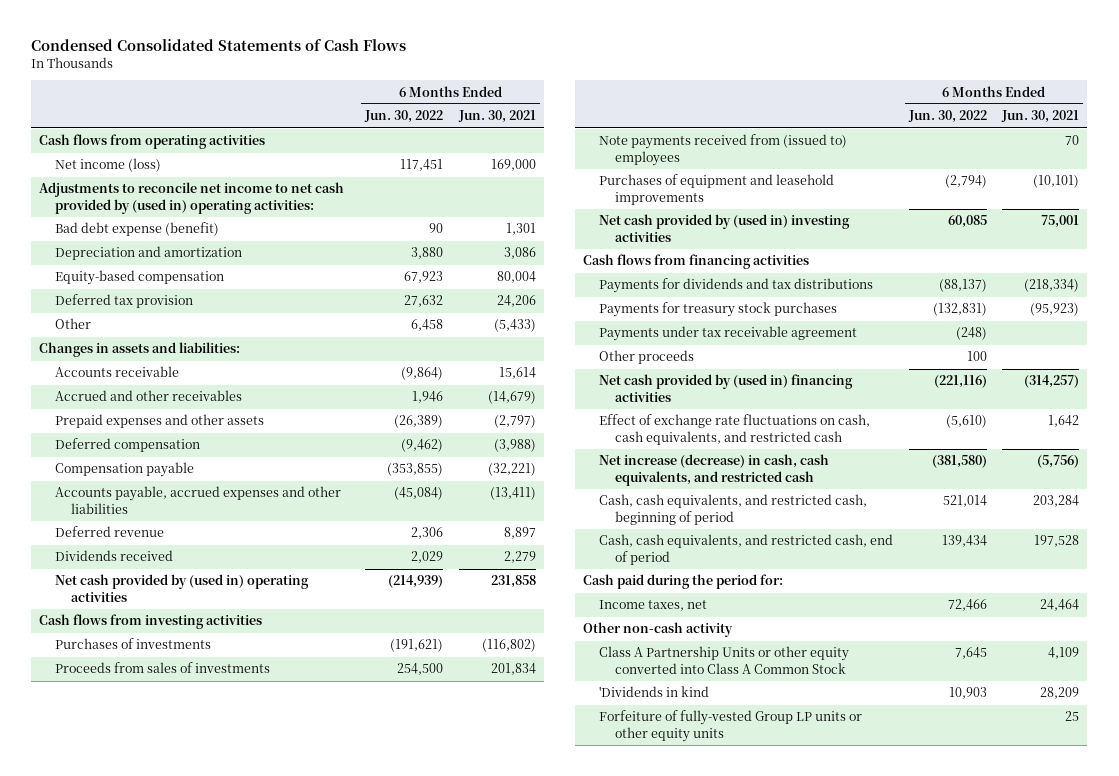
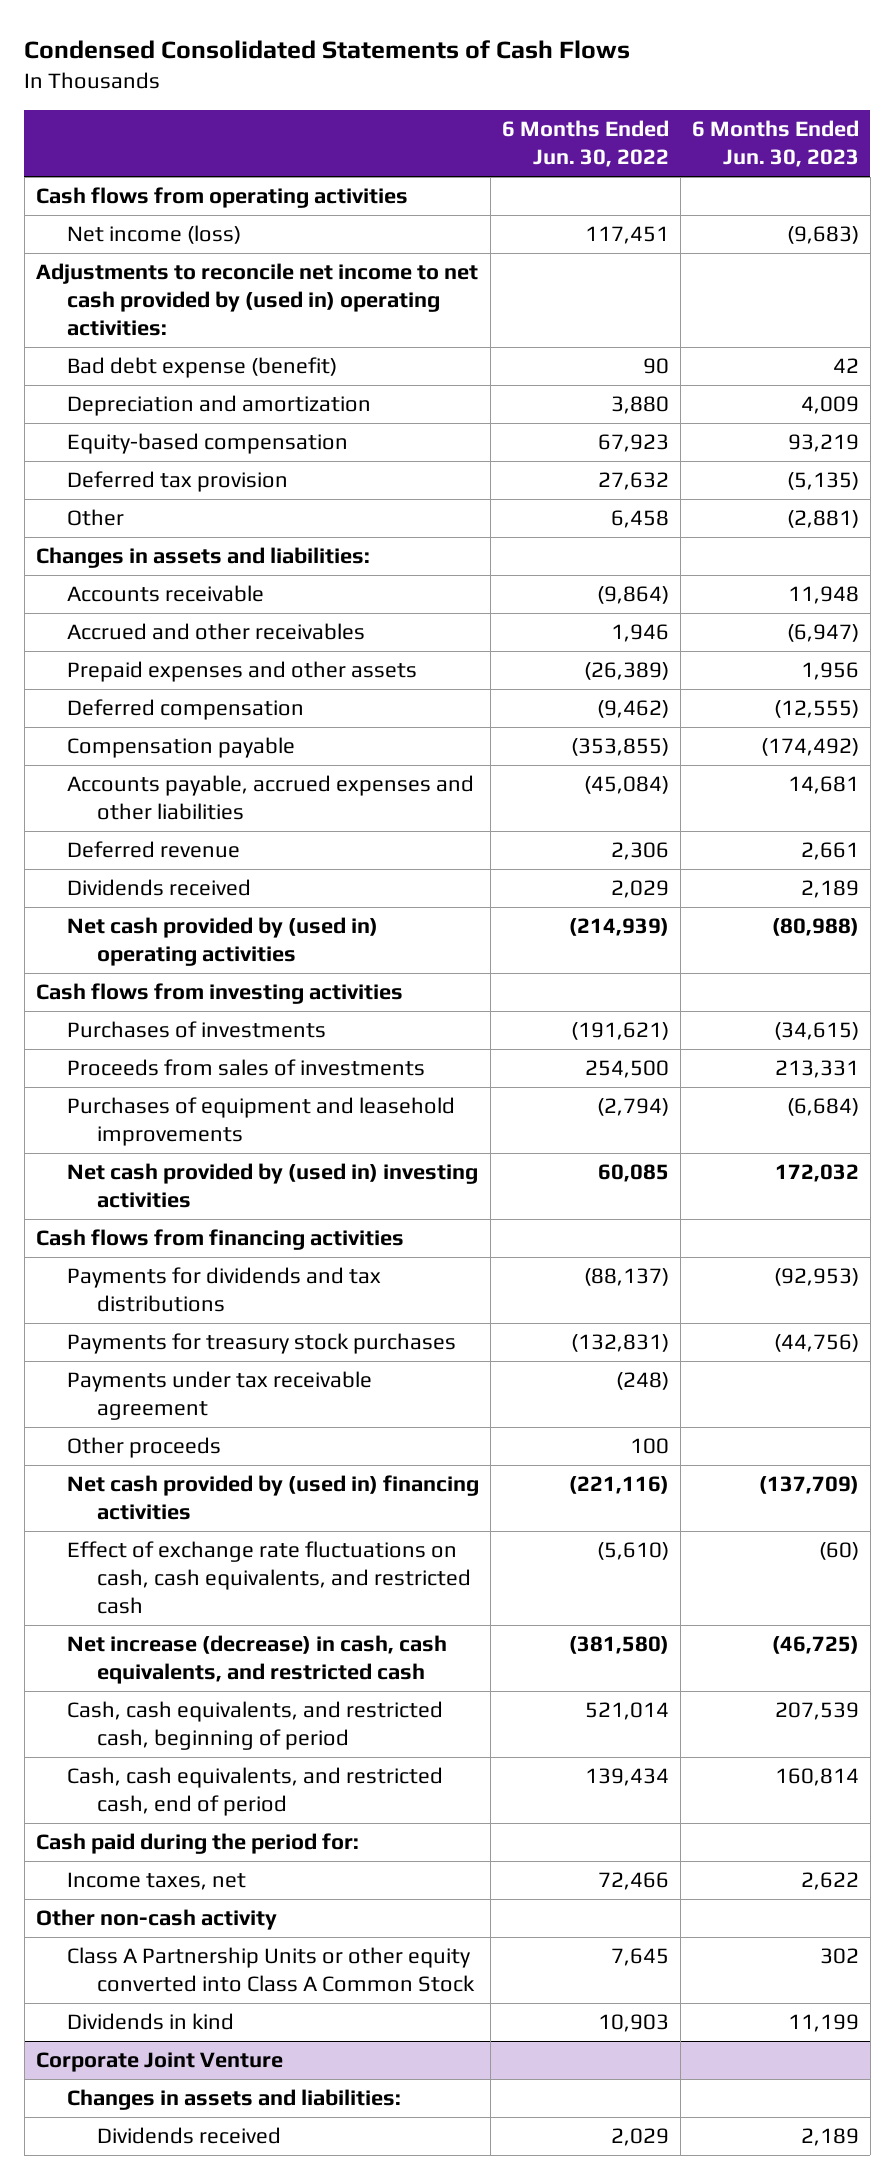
[457,110,536,124] Jun. 30, 2021 -> none
none -> [691,120,859,168] 6 Months Ended Jun. 30, 2023
[598,134,847,166] Note payments received from (issued to) employees -> none
[598,710,862,742] Forfeiture of fully-vested Group LP units or other equity units -> none
[598,686,709,698] 'Dividends in kind -> [66,2013,234,2031] Dividends in kind
none -> [35,2052,283,2073] Corporate Joint Venture
none -> [66,2089,401,2111] Changes in assets and liabilities:
none -> [97,2127,282,2145] Dividends received

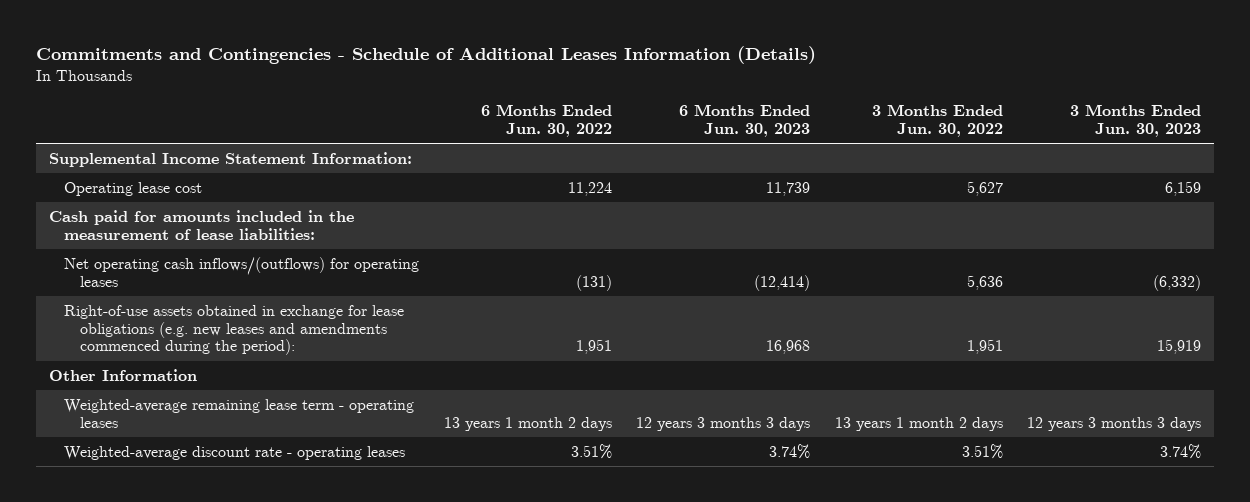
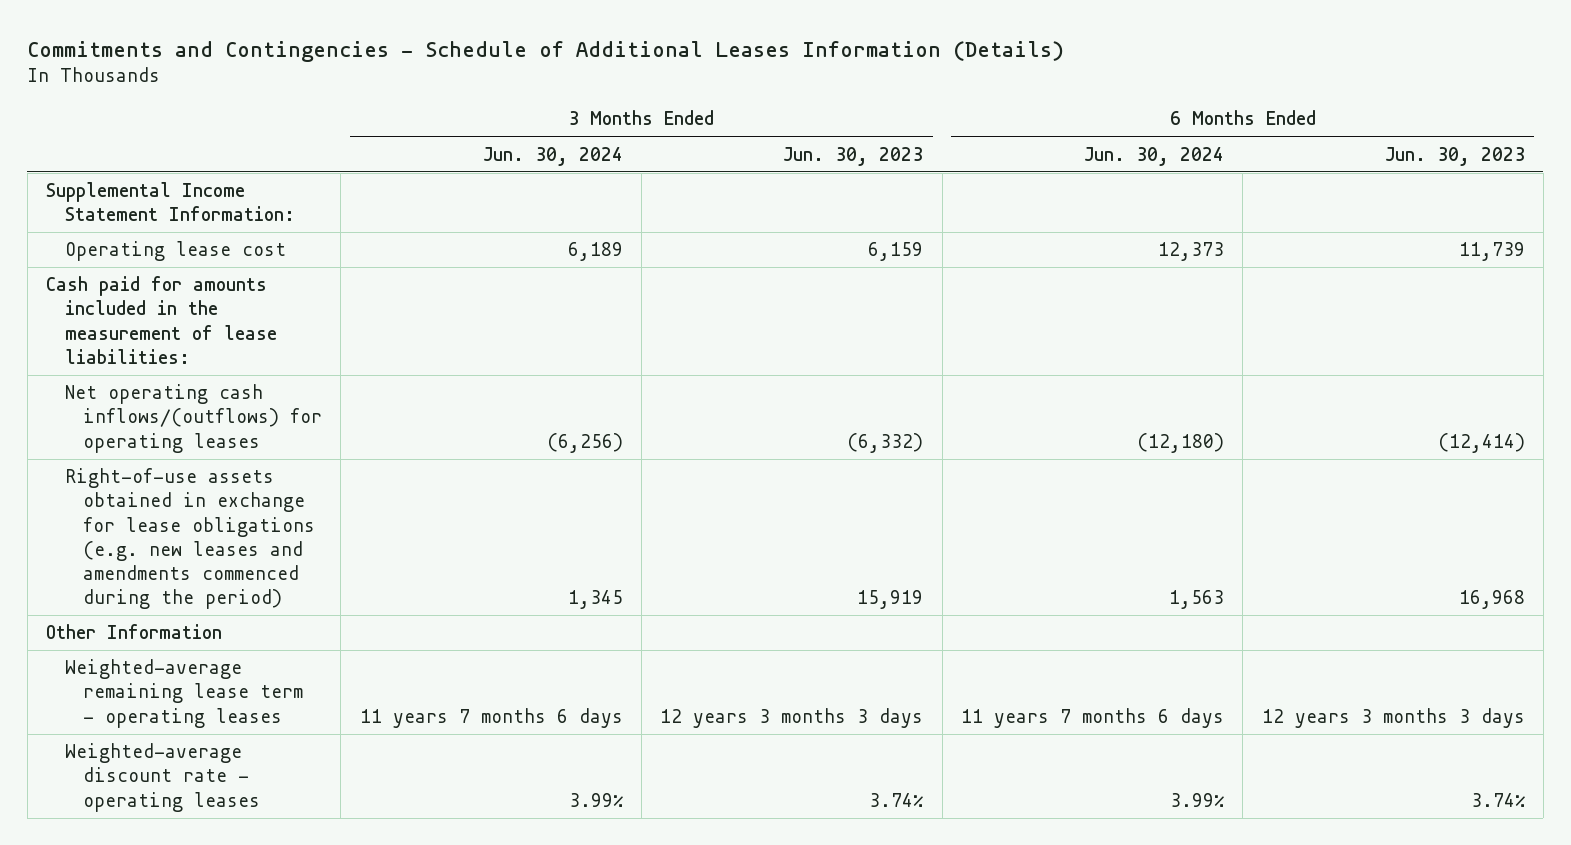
[480,104,612,138] 6 Months Ended Jun. 30, 2022 -> none
[871,104,1003,138] 3 Months Ended Jun. 30, 2022 -> none
none -> [482,146,623,166] Jun. 30, 2024
none -> [1083,146,1224,166] Jun. 30, 2024
[64,304,405,356] Right-of-use assets obtained in exchange for lease obligations (e.g. new leases and amendments commenced during the period): -> [64,468,315,610] Right-of-use assets obtained in exchange for lease obligations (e.g. new leases and amendments commenced during the period)

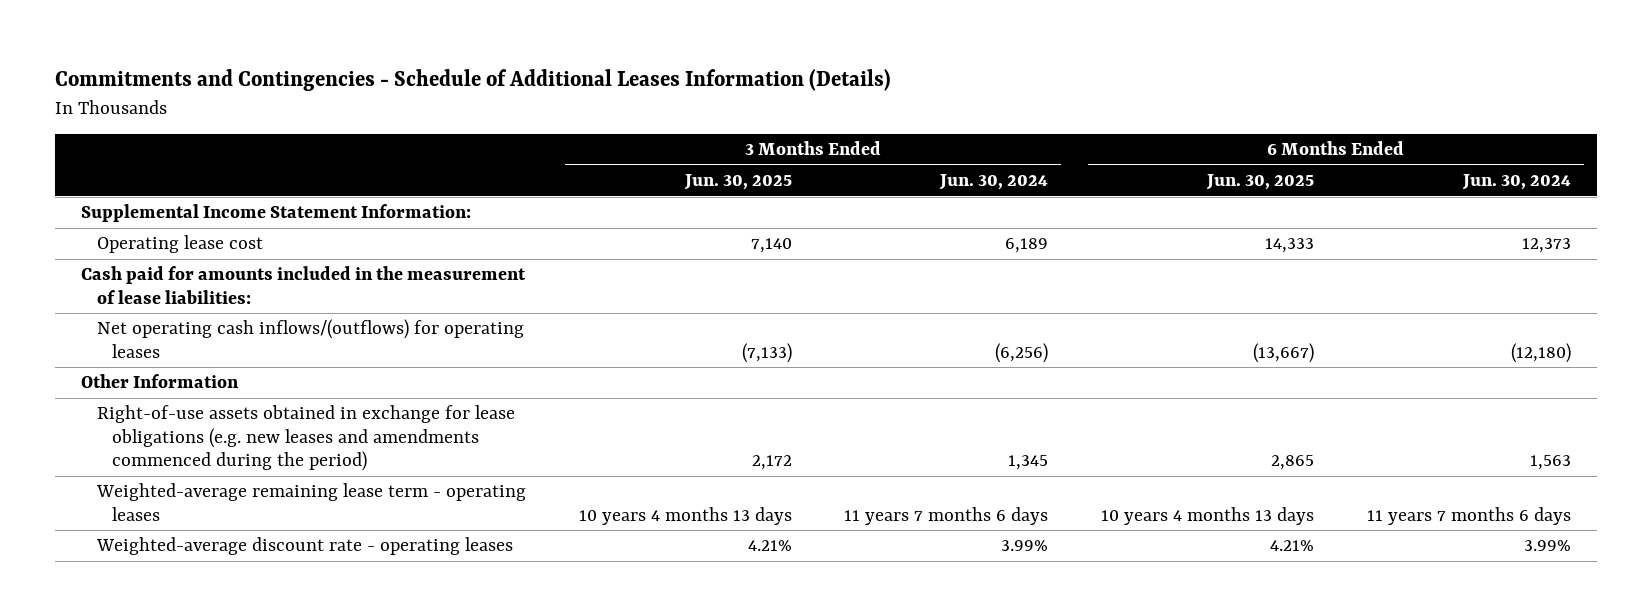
[783,146,924,166] Jun. 30, 2023 -> none
[1384,146,1525,166] Jun. 30, 2023 -> none
none -> [683,174,792,191] Jun. 30, 2025
none -> [1205,174,1314,191] Jun. 30, 2025
[64,468,315,610] Right-of-use assets obtained in exchange for lease obligations (e.g. new leases and amendments commenced during the period) -> [96,405,515,472] Right-of-use assets obtained in exchange for lease obligations (e.g. new leases and amendments commenced during the period)

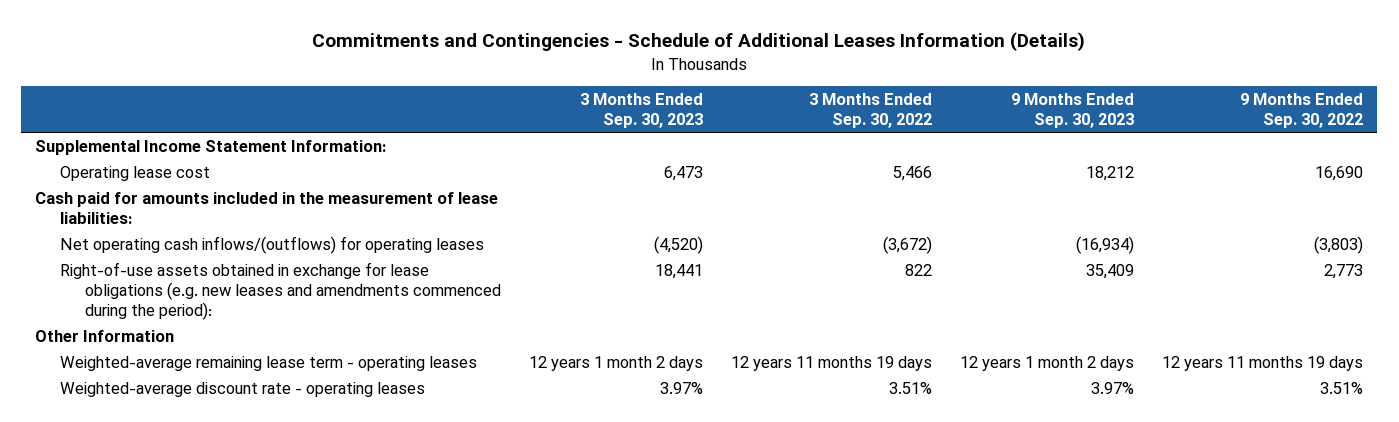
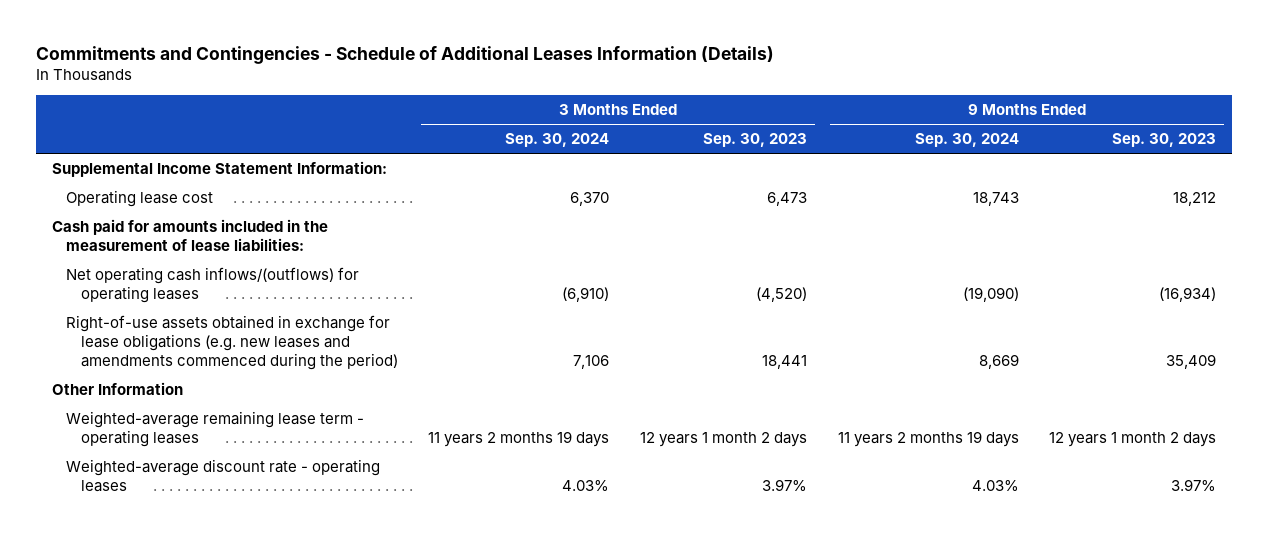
[809,93,933,129] 3 Months Ended Sep. 30, 2022 -> none
[1240,93,1364,129] 9 Months Ended Sep. 30, 2022 -> none
none -> [505,133,610,148] Sep. 30, 2024
none -> [914,133,1019,148] Sep. 30, 2024
[60,261,501,320] Right-of-use assets obtained in exchange for lease obligations (e.g. new leases and amendments commenced during the period): -> [66,314,398,370] Right-of-use assets obtained in exchange for lease obligations (e.g. new leases and amendments commenced during the period)

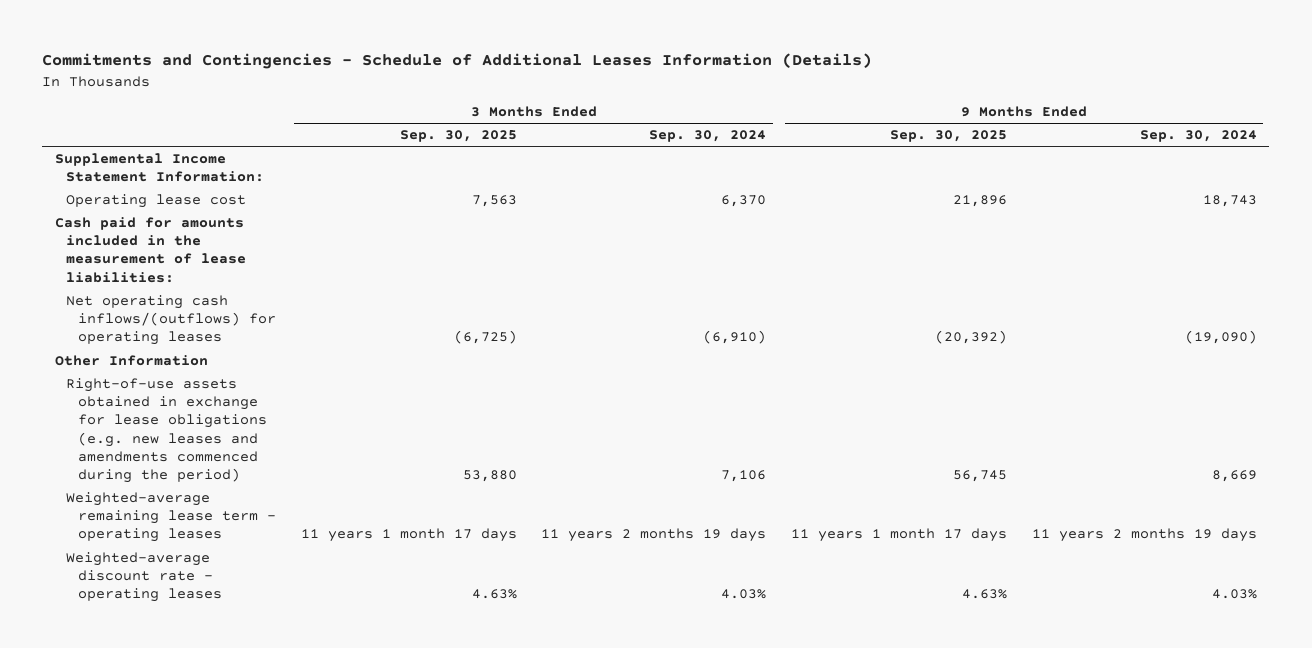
[703,133,808,148] Sep. 30, 2023 -> none
[1112,133,1217,148] Sep. 30, 2023 -> none
none -> [399,130,517,143] Sep. 30, 2025
none -> [890,130,1008,143] Sep. 30, 2025
[66,314,398,370] Right-of-use assets obtained in exchange for lease obligations (e.g. new leases and amendments commenced during the period) -> [66,377,267,484] Right-of-use assets obtained in exchange for lease obligations (e.g. new leases and amendments commenced during the period)

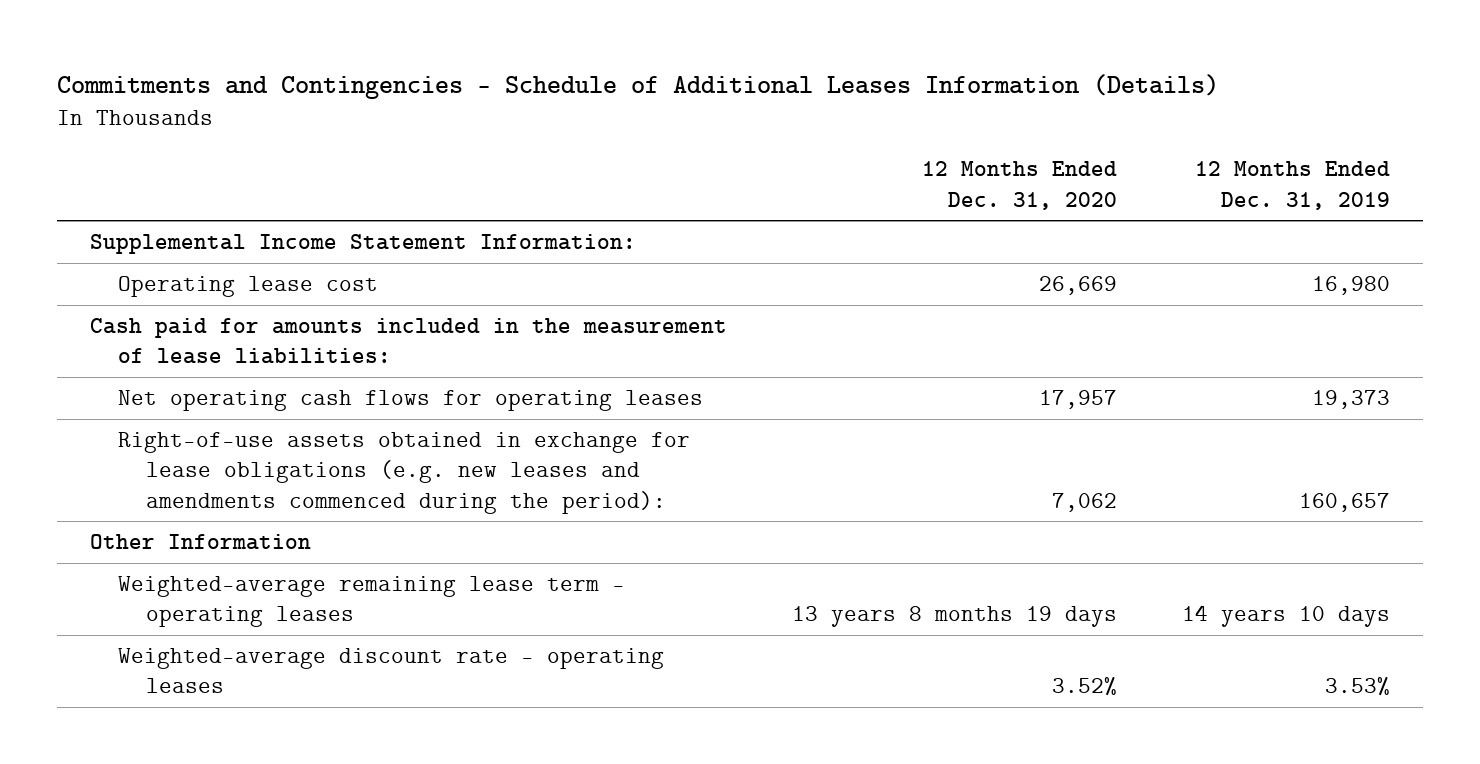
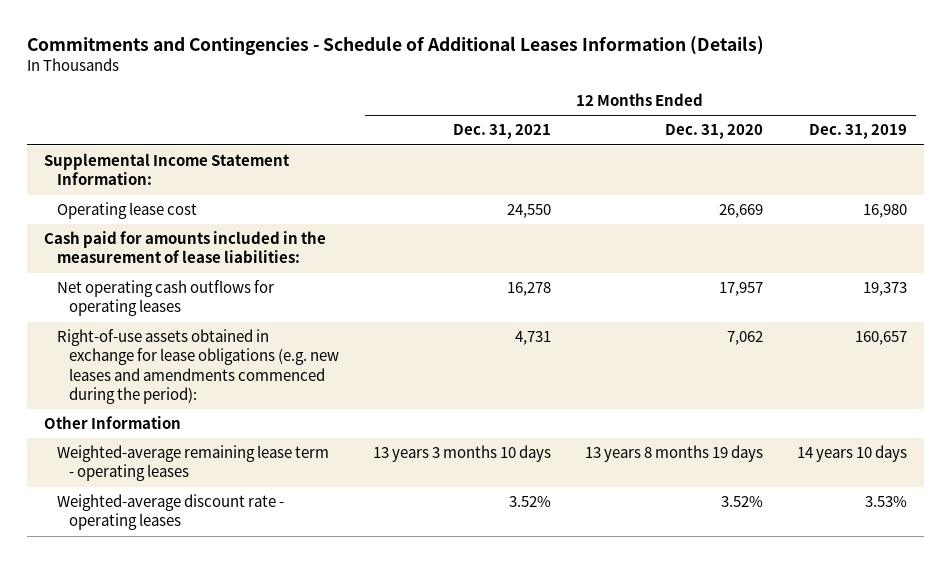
none -> [453,124,552,140] Dec. 31, 2021
[117,390,703,412] Net operating cash flows for operating leases -> [56,280,274,317] Net operating cash outflows for operating leases

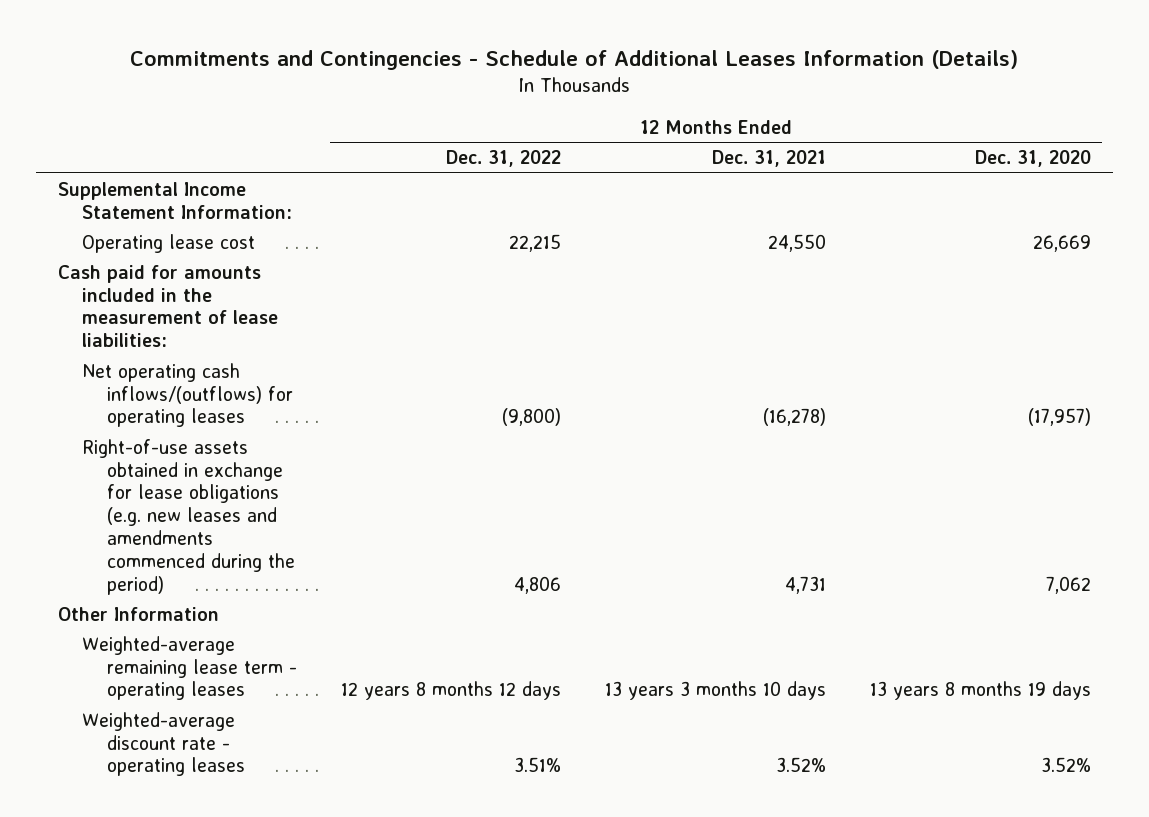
[809,124,908,140] Dec. 31, 2019 -> none
none -> [445,149,561,167] Dec. 31, 2022
[56,280,274,317] Net operating cash outflows for operating leases -> [82,362,293,428] Net operating cash inflows/(outflows) for operating leases
[507,282,552,297] 16,278 -> [762,408,826,427] (16,278)
[719,282,764,297] 17,957 -> [1027,408,1091,427] (17,957)
[56,329,340,405] Right-of-use assets obtained in exchange for lease obligations (e.g. new leases and amendments commenced during the period): -> [82,438,295,595] Right-of-use assets obtained in exchange for lease obligations (e.g. new leases and amendments commenced during the period)

